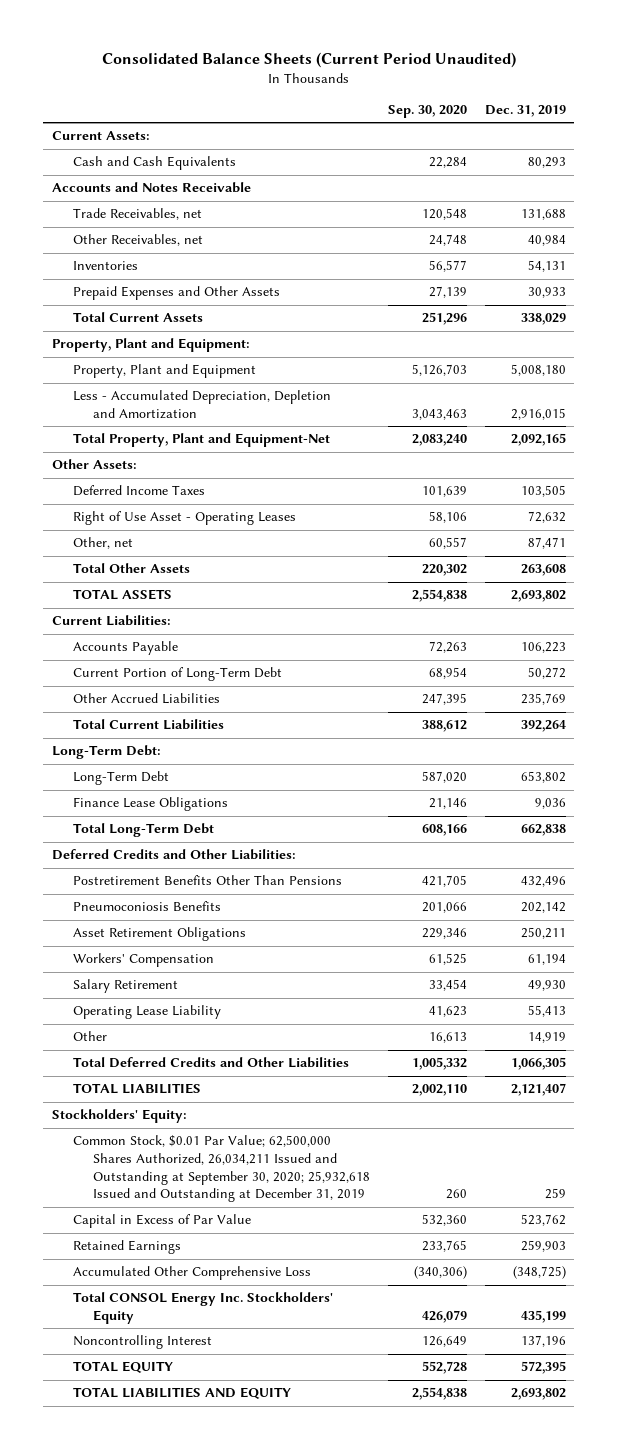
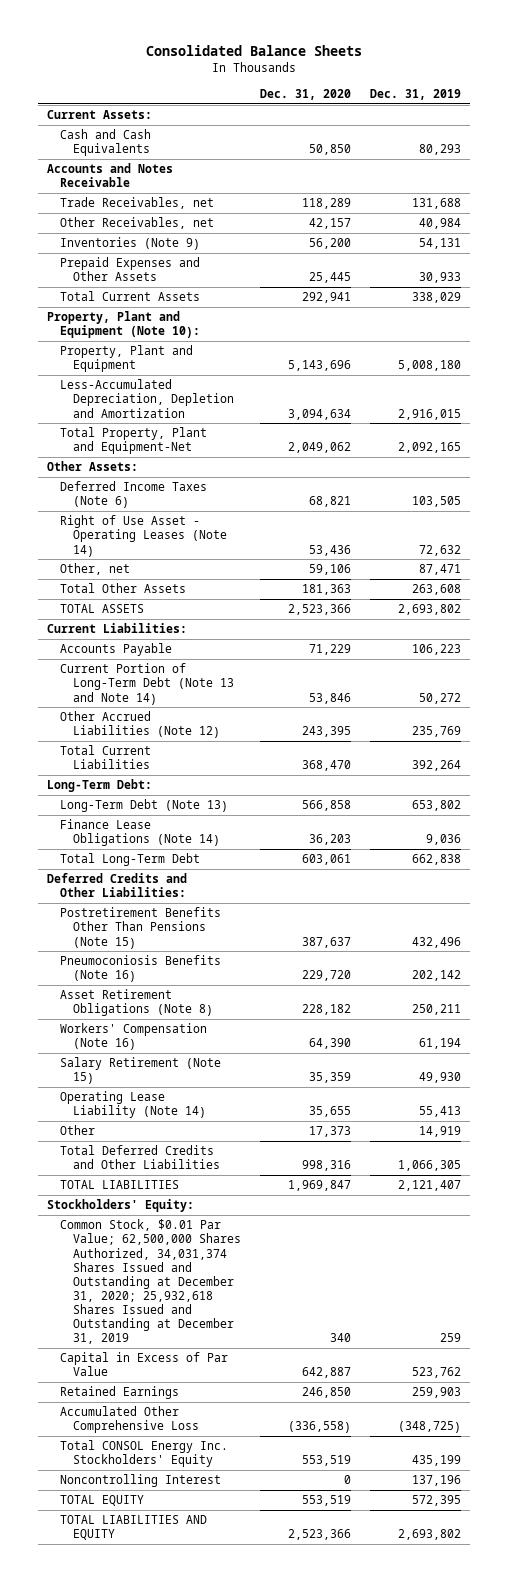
[101,52,516,69] Consolidated Balance Sheets (Current Period Unaudited) -> [146,45,363,57] Consolidated Balance Sheets
[387,105,467,119] Sep. 30, 2020 -> none
none -> [260,88,352,100] Dec. 31, 2020
[72,261,138,271] Inventories -> [60,237,201,251] Inventories (Note 9)
[51,338,250,353] Property, Plant and Equipment: -> [47,311,201,339] Property, Plant and Equipment (Note 10):
[72,390,331,419] Less - Accumulated Depreciation, Depletion and Amortization -> [60,379,235,418] Less-Accumulated Depreciation, Depletion and Amortization
[72,485,205,497] Deferred Income Taxes -> [60,481,208,509] Deferred Income Taxes (Note 6)
[72,511,296,526] Right of Use Asset - Operating Leases -> [60,515,228,557] Right of Use Asset - Operating Leases (Note 14)
[72,667,282,682] Current Portion of Long-Term Debt -> [60,663,235,705] Current Portion of Long-Term Debt (Note 13 and Note 14)
[72,693,220,705] Other Accrued Liabilities -> [60,711,221,739] Other Accrued Liabilities (Note 12)
[72,771,169,786] Long-Term Debt -> [60,799,229,813] Long-Term Debt (Note 13)
[72,797,228,812] Finance Lease Obligations -> [60,819,221,847] Finance Lease Obligations (Note 14)
[72,875,342,886] Postretirement Benefits Other Than Pensions -> [60,907,222,949] Postretirement Benefits Other Than Pensions (Note 15)
[72,901,221,912] Pneumoconiosis Benefits -> [60,955,222,983] Pneumoconiosis Benefits (Note 16)
[72,927,246,942] Asset Retirement Obligations -> [60,989,214,1017] Asset Retirement Obligations (Note 8)
[72,953,214,968] Workers' Compensation -> [60,1023,208,1051] Workers' Compensation (Note 16)
[72,979,178,994] Salary Retirement -> [60,1057,222,1085] Salary Retirement (Note 15)
[72,1005,221,1020] Operating Lease Liability -> [60,1091,207,1119] Operating Lease Liability (Note 14)
[72,1135,371,1203] Common Stock, $0.01 Par Value; 62,500,000 Shares Authorized, 26,034,211 Issued and Outstanding at September 30, 2020; 25,932,618 Issued and Outstanding at December 31, 2019 -> [60,1219,242,1345] Common Stock, $0.01 Par Value; 62,500,000 Shares Authorized, 34,031,374 Shares Issued and Outstanding at December 31, 2020; 25,932,618 Shares Issued and Outstanding at December 31, 2019

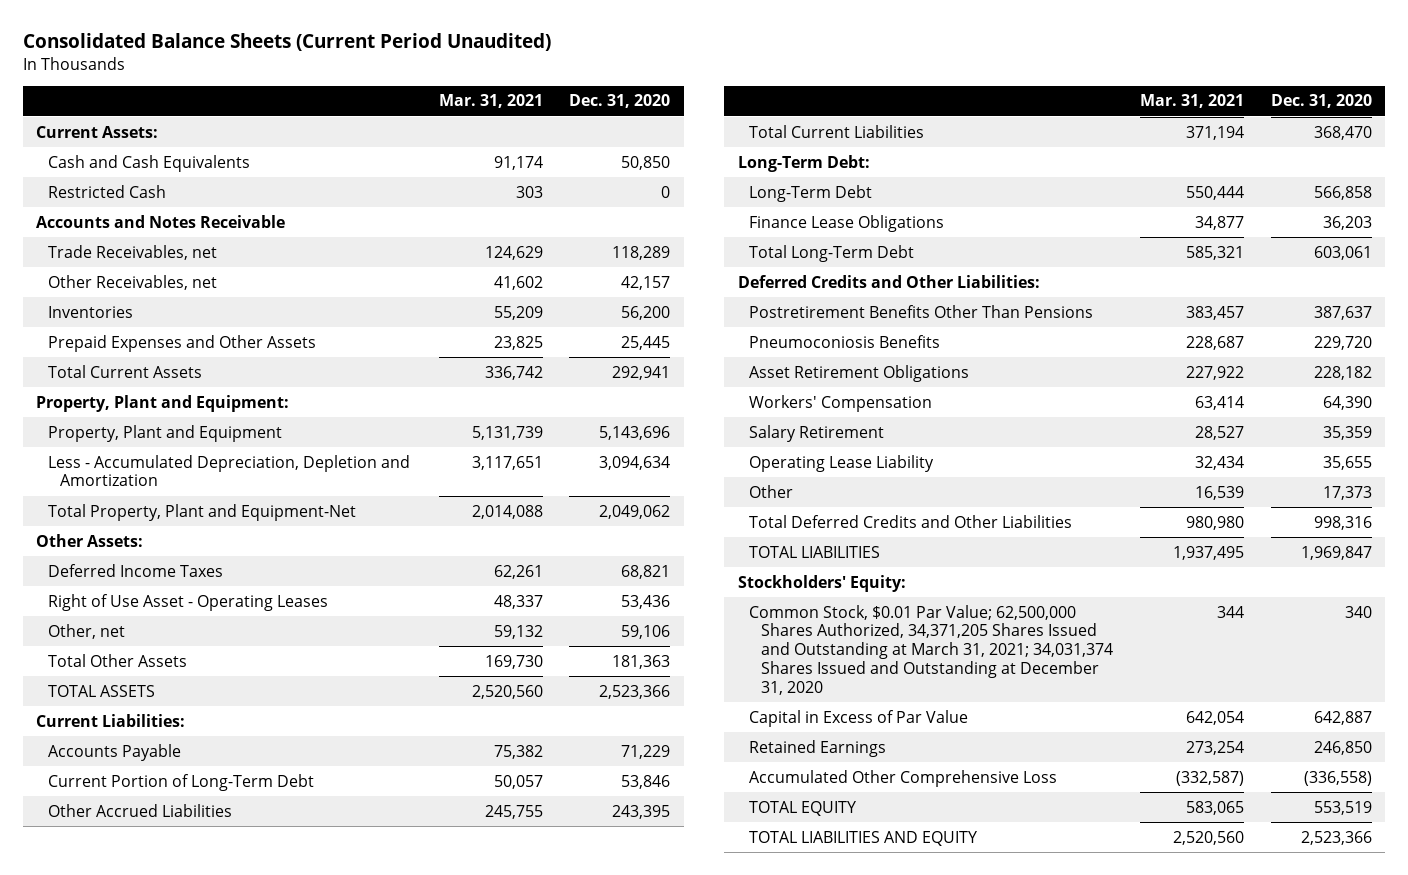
[146,45,363,57] Consolidated Balance Sheets -> [22,33,551,52] Consolidated Balance Sheets (Current Period Unaudited)
[369,88,461,100] Dec. 31, 2019 -> none
none -> [438,94,543,109] Mar. 31, 2021
none -> [48,184,167,198] Restricted Cash
[60,237,201,251] Inventories (Note 9) -> [48,305,134,318] Inventories
[47,311,201,339] Property, Plant and Equipment (Note 10): -> [36,394,290,412] Property, Plant and Equipment:
[60,379,235,418] Less-Accumulated Depreciation, Depletion and Amortization -> [48,454,411,487] Less - Accumulated Depreciation, Depletion and Amortization
[60,481,208,509] Deferred Income Taxes (Note 6) -> [48,563,224,577] Deferred Income Taxes
[60,515,228,557] Right of Use Asset - Operating Leases (Note 14) -> [48,593,329,611] Right of Use Asset - Operating Leases
[60,663,235,705] Current Portion of Long-Term Debt (Note 13 and Note 14) -> [48,773,315,791] Current Portion of Long-Term Debt
[60,711,221,739] Other Accrued Liabilities (Note 12) -> [48,803,233,817] Other Accrued Liabilities
[60,799,229,813] Long-Term Debt (Note 13) -> [749,184,873,202] Long-Term Debt
[60,819,221,847] Finance Lease Obligations (Note 14) -> [749,214,945,232] Finance Lease Obligations
[60,907,222,949] Postretirement Benefits Other Than Pensions (Note 15) -> [749,304,1094,318] Postretirement Benefits Other Than Pensions
[60,955,222,983] Pneumoconiosis Benefits (Note 16) -> [749,334,941,348] Pneumoconiosis Benefits
[60,989,214,1017] Asset Retirement Obligations (Note 8) -> [749,364,970,382] Asset Retirement Obligations
[60,1023,208,1051] Workers' Compensation (Note 16) -> [749,394,933,412] Workers' Compensation
[60,1057,222,1085] Salary Retirement (Note 15) -> [749,424,885,442] Salary Retirement
[60,1091,207,1119] Operating Lease Liability (Note 14) -> [749,454,935,472] Operating Lease Liability
[60,1219,242,1345] Common Stock, $0.01 Par Value; 62,500,000 Shares Authorized, 34,031,374 Shares Issued and Outstanding at December 31, 2020; 25,932,618 Shares Issued and Outstanding at December 31, 2019 -> [749,604,1114,696] Common Stock, $0.01 Par Value; 62,500,000 Shares Authorized, 34,371,205 Shares Issued and Outstanding at March 31, 2021; 34,031,374 Shares Issued and Outstanding at December 31, 2020
[60,1440,229,1468] Total CONSOL Energy Inc. Stockholders' Equity -> none
[60,1474,222,1488] Noncontrolling Interest -> none

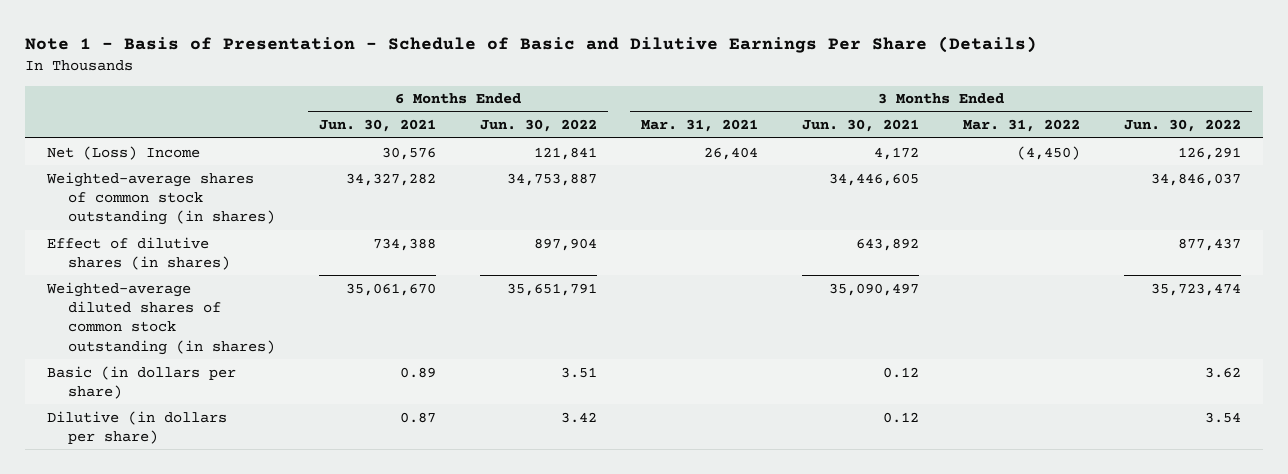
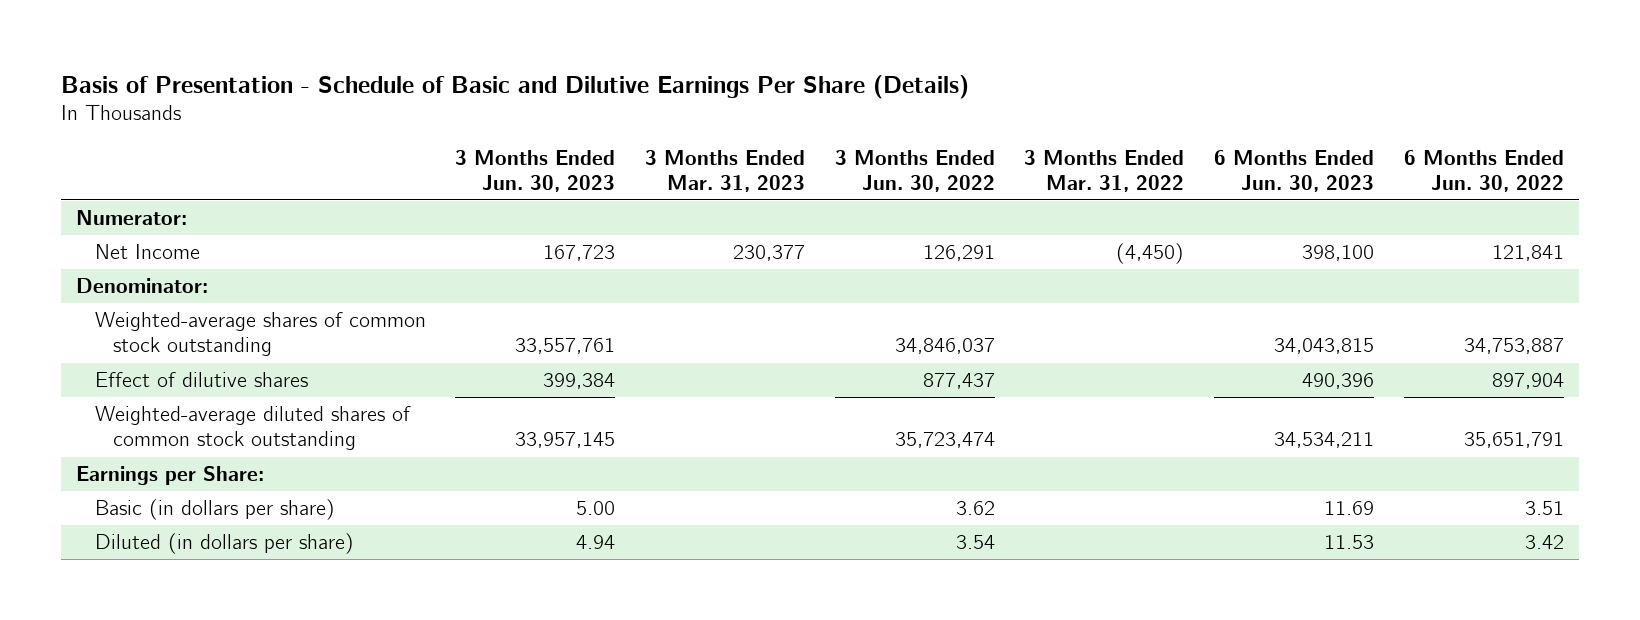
[24,35,1037,53] Note 1 - Basis of Presentation - Schedule of Basic and Dilutive Earnings Per Share (Details) -> [61,74,970,99] Basis of Presentation - Schedule of Basic and Dilutive Earnings Per Share (Details)
[319,119,437,133] Jun. 30, 2021 -> none
[641,119,759,133] Mar. 31, 2021 -> none
[802,119,920,133] Jun. 30, 2021 -> none
none -> [455,149,616,192] 3 Months Ended Jun. 30, 2023
none -> [645,149,806,192] 3 Months Ended Mar. 31, 2023
none -> [1214,149,1375,192] 6 Months Ended Jun. 30, 2023
none -> [76,210,188,226] Numerator:
[46,145,200,160] Net (Loss) Income -> [94,244,200,260] Net Income
none -> [76,278,209,294] Denominator:
[45,171,276,226] Weighted-average shares of common stock outstanding (in shares) -> [94,312,426,357] Weighted-average shares of common stock outstanding
[46,236,231,270] Effect of dilutive shares (in shares) -> [94,372,308,388] Effect of dilutive shares
[45,281,276,355] Weighted-average diluted shares of common stock outstanding (in shares) -> [94,406,411,451] Weighted-average diluted shares of common stock outstanding
none -> [76,466,265,486] Earnings per Share:
[46,410,227,444] Dilutive (in dollars per share) -> [94,533,354,555] Diluted (in dollars per share)

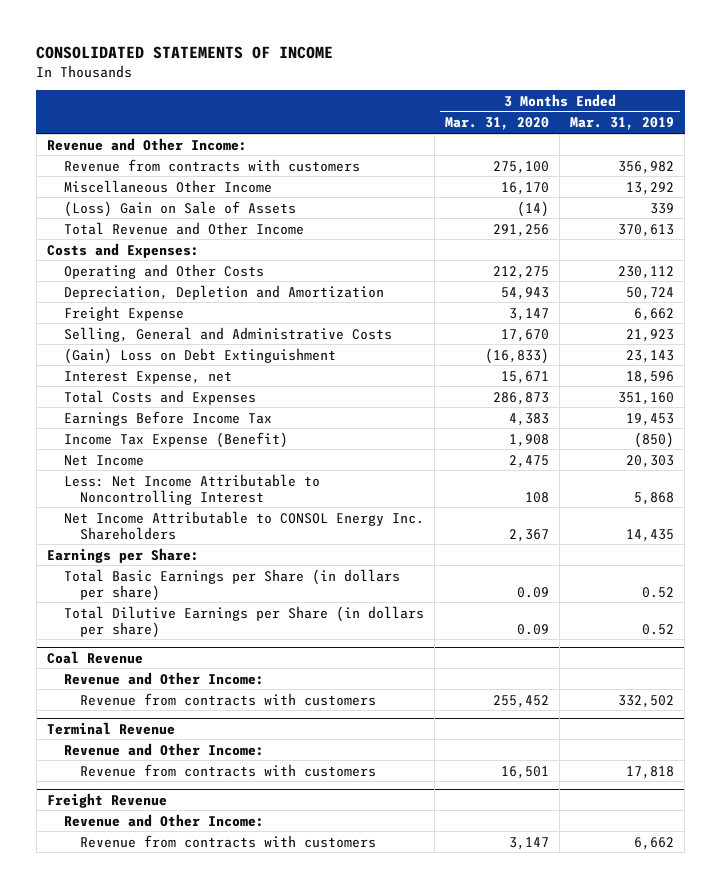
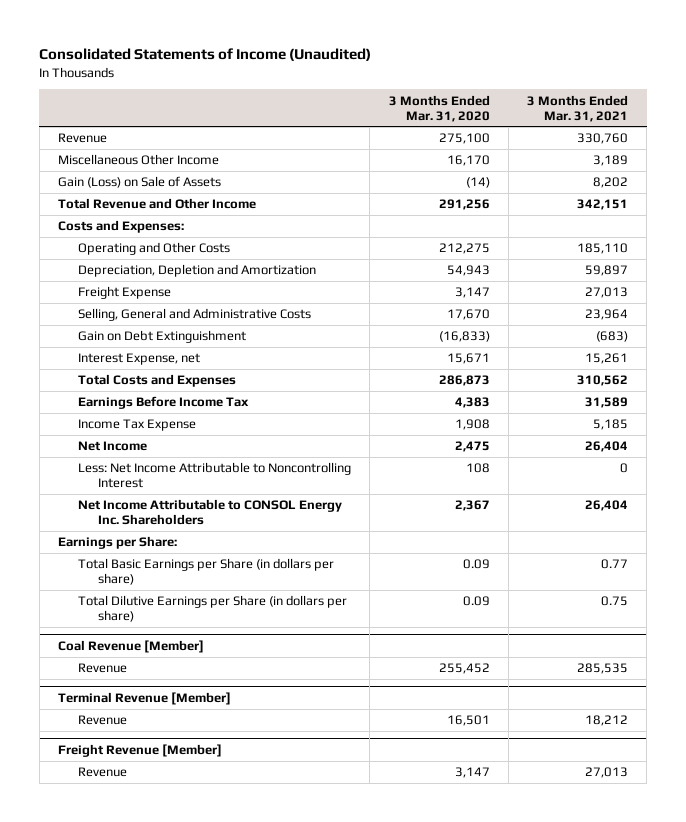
[36,45,334,59] CONSOLIDATED STATEMENTS OF INCOME -> [39,48,372,62] Consolidated Statements of Income (Unaudited)
[570,117,675,131] Mar. 31, 2019 -> none
none -> [527,94,629,122] 3 Months Ended Mar. 31, 2021
[46,137,247,151] Revenue and Other Income: -> none
[63,158,360,172] Revenue from contracts with customers -> [57,133,107,144] Revenue
[63,200,296,217] (Loss) Gain on Sale of Assets -> [57,176,221,189] Gain (Loss) on Sale of Assets
[63,347,336,364] (Gain) Loss on Debt Extinguishment -> [77,330,246,344] Gain on Debt Extinguishment
[63,431,288,448] Income Tax Expense (Benefit) -> [77,419,196,432] Income Tax Expense
[63,671,264,685] Revenue and Other Income: -> none
[63,742,264,756] Revenue and Other Income: -> none
[63,813,264,827] Revenue and Other Income: -> none
[46,650,143,664] Coal Revenue -> [57,639,204,653] Coal Revenue [Member]
[80,692,377,706] Revenue from contracts with customers -> [77,663,127,674] Revenue
[46,721,175,735] Terminal Revenue -> [57,691,231,705] Terminal Revenue [Member]
[80,763,377,777] Revenue from contracts with customers -> [77,715,127,726] Revenue
[46,792,167,808] Freight Revenue -> [57,743,222,757] Freight Revenue [Member]
[80,834,377,848] Revenue from contracts with customers -> [77,767,127,778] Revenue

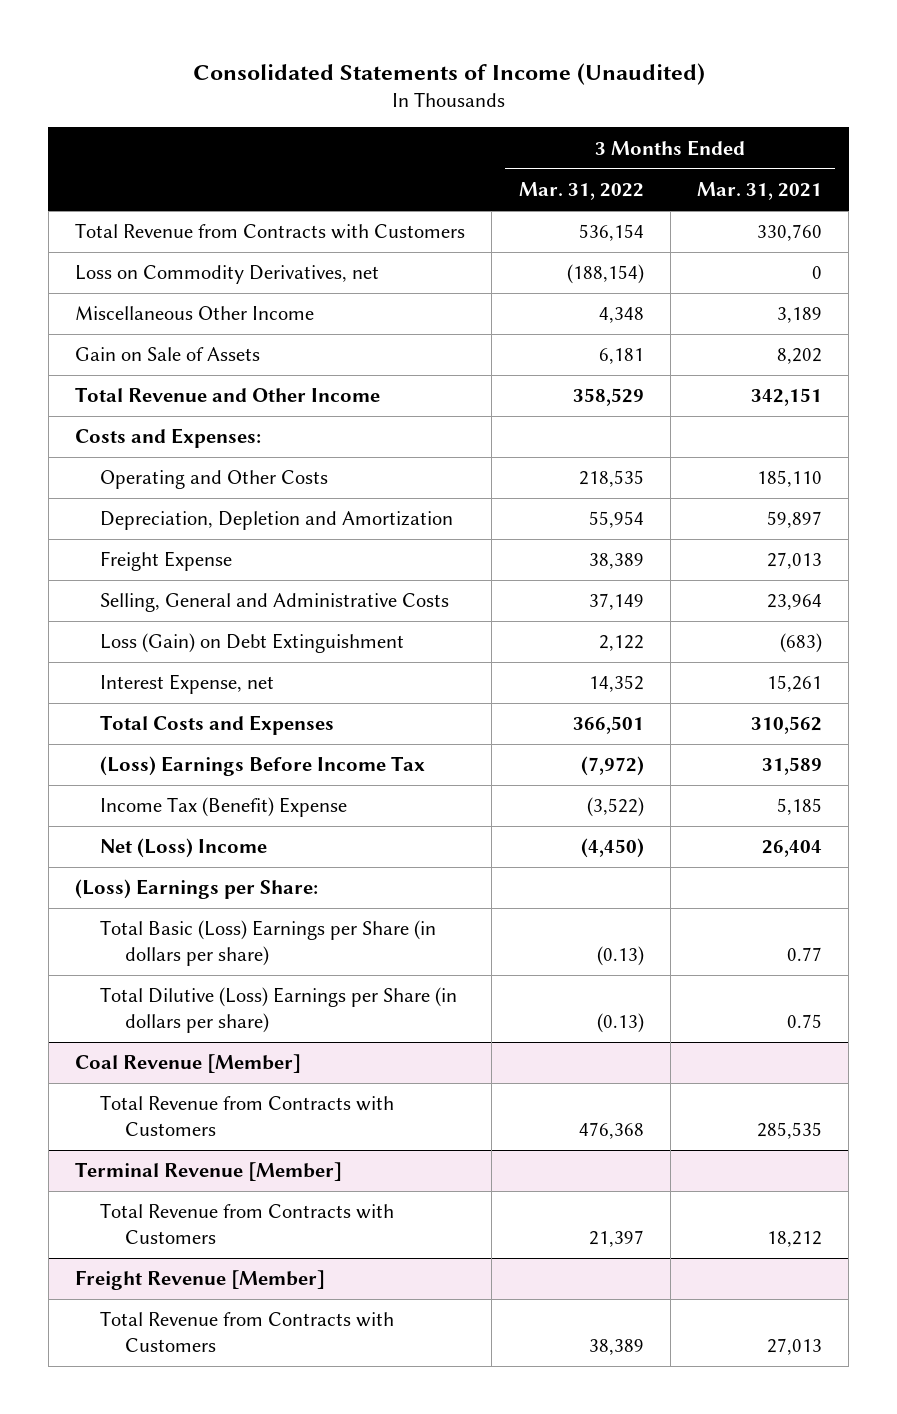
[388,94,490,122] 3 Months Ended Mar. 31, 2020 -> none
none -> [518,182,644,201] Mar. 31, 2022
[57,133,107,144] Revenue -> [74,223,465,240] Total Revenue from Contracts with Customers
none -> [74,265,379,285] Loss on Commodity Derivatives, net
[57,176,221,189] Gain (Loss) on Sale of Assets -> [74,347,260,362] Gain on Sale of Assets
[77,330,246,344] Gain on Debt Extinguishment -> [100,633,405,654] Loss (Gain) on Debt Extinguishment
[77,441,147,452] Net Income -> none
[77,462,351,489] Less: Net Income Attributable to Noncontrolling Interest -> none
[77,396,249,410] Earnings Before Income Tax -> [100,756,426,777] (Loss) Earnings Before Income Tax
[77,419,196,432] Income Tax Expense -> [100,797,348,818] Income Tax (Benefit) Expense
[77,499,342,526] Net Income Attributable to CONSOL Energy Inc. Shareholders -> [100,838,268,859] Net (Loss) Income
[57,536,177,550] Earnings per Share: -> [74,879,318,900] (Loss) Earnings per Share:
[77,558,334,586] Total Basic Earnings per Share (in dollars per share) -> [100,920,437,967] Total Basic (Loss) Earnings per Share (in dollars per share)
[77,595,347,623] Total Dilutive Earnings per Share (in dollars per share) -> [100,987,458,1034] Total Dilutive (Loss) Earnings per Share (in dollars per share)
[77,663,127,674] Revenue -> [100,1095,395,1137] Total Revenue from Contracts with Customers
[77,715,127,726] Revenue -> [100,1203,395,1245] Total Revenue from Contracts with Customers
[77,767,127,778] Revenue -> [100,1311,395,1353] Total Revenue from Contracts with Customers

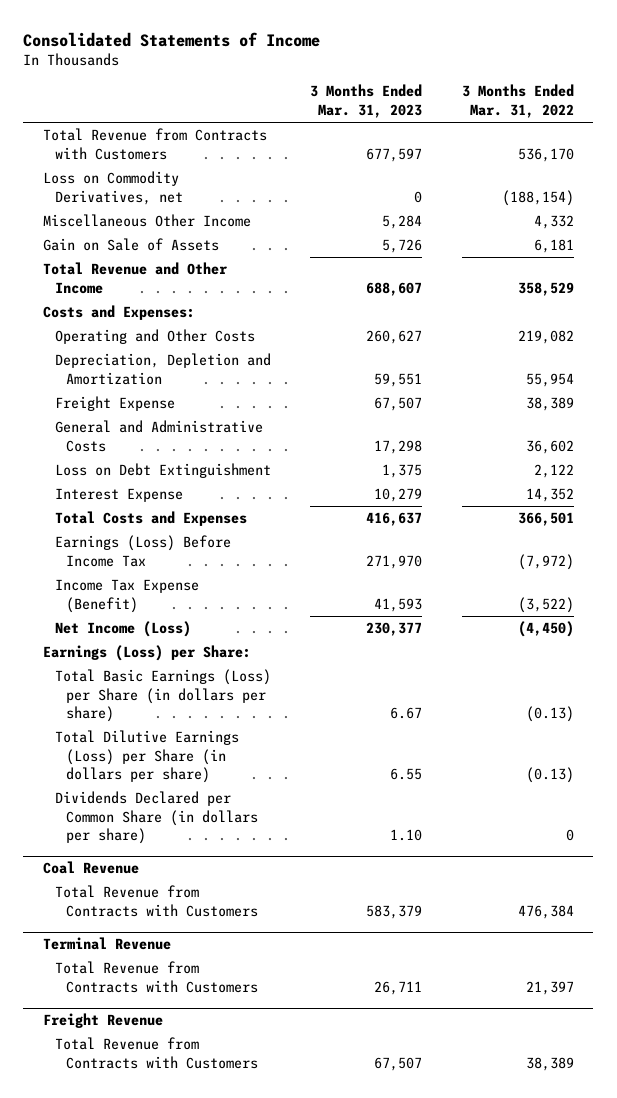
[192,62,705,85] Consolidated Statements of Income (Unaudited) -> [23,31,321,47] Consolidated Statements of Income
[697,182,823,201] Mar. 31, 2021 -> none
none -> [310,84,423,118] 3 Months Ended Mar. 31, 2023
[578,224,644,242] 536,154 -> [517,147,574,162] 536,170
[598,307,644,324] 4,348 -> [533,215,574,230] 4,332
[578,470,644,488] 218,535 -> [517,330,574,345] 219,082
[100,593,450,613] Selling, General and Administrative Costs -> [54,420,263,452] General and Administrative Costs
[588,593,644,611] 37,149 -> [525,439,574,454] 36,602
[100,633,405,654] Loss (Gain) on Debt Extinguishment -> [54,463,271,479] Loss on Debt Extinguishment
[100,674,275,695] Interest Expense, net -> [54,488,183,503] Interest Expense
[100,756,426,777] (Loss) Earnings Before Income Tax -> [54,535,231,567] Earnings (Loss) Before Income Tax
[100,797,348,818] Income Tax (Benefit) Expense -> [54,579,199,613] Income Tax Expense (Benefit)
[100,838,268,859] Net (Loss) Income -> [54,621,191,638] Net Income (Loss)
[74,879,318,900] (Loss) Earnings per Share: -> [42,645,251,662] Earnings (Loss) per Share:
[100,920,437,967] Total Basic (Loss) Earnings per Share (in dollars per share) -> [54,669,271,723] Total Basic Earnings (Loss) per Share (in dollars per share)
[100,987,458,1034] Total Dilutive (Loss) Earnings per Share (in dollars per share) -> [54,730,239,784] Total Dilutive Earnings (Loss) per Share (in dollars per share)
none -> [54,791,259,845] Dividends Declared per Common Share (in dollars per share)
[74,1054,301,1074] Coal Revenue [Member] -> [42,861,139,875] Coal Revenue
[578,1122,644,1140] 476,368 -> [517,904,574,919] 476,384
[74,1162,342,1182] Terminal Revenue [Member] -> [42,937,171,951] Terminal Revenue
[74,1270,325,1291] Freight Revenue [Member] -> [42,1013,163,1029] Freight Revenue

